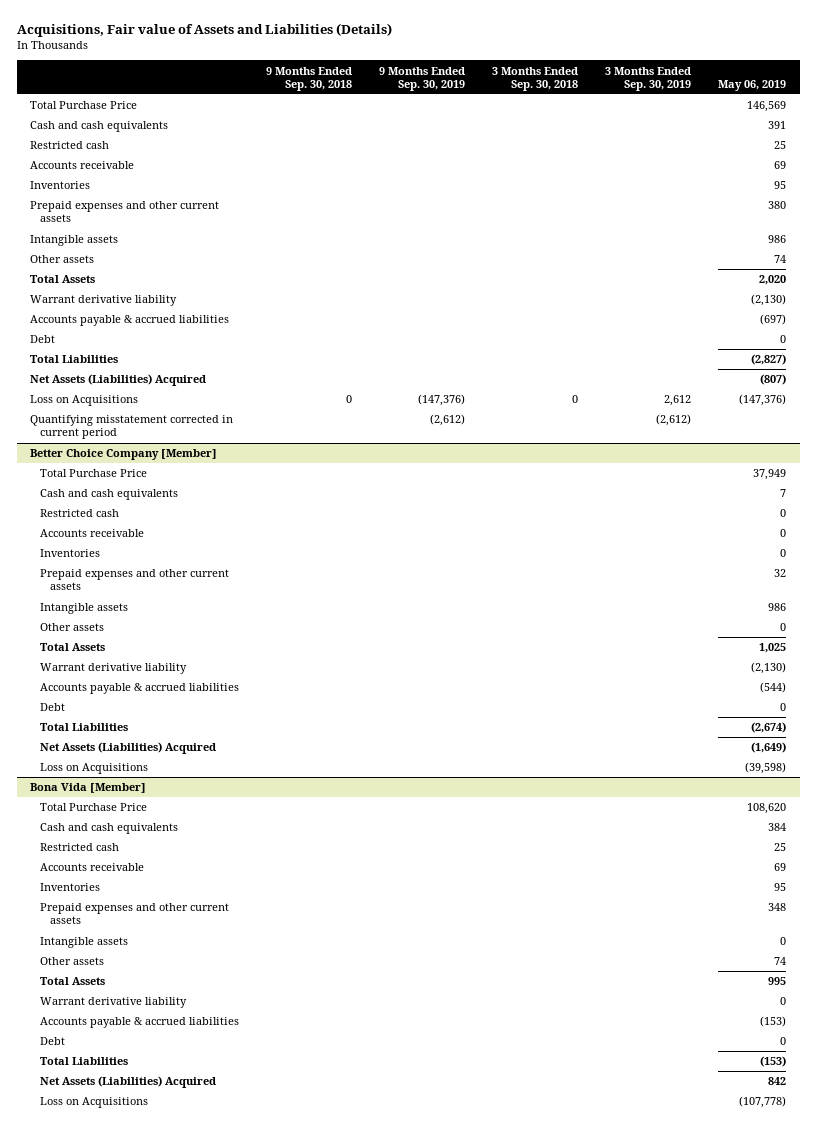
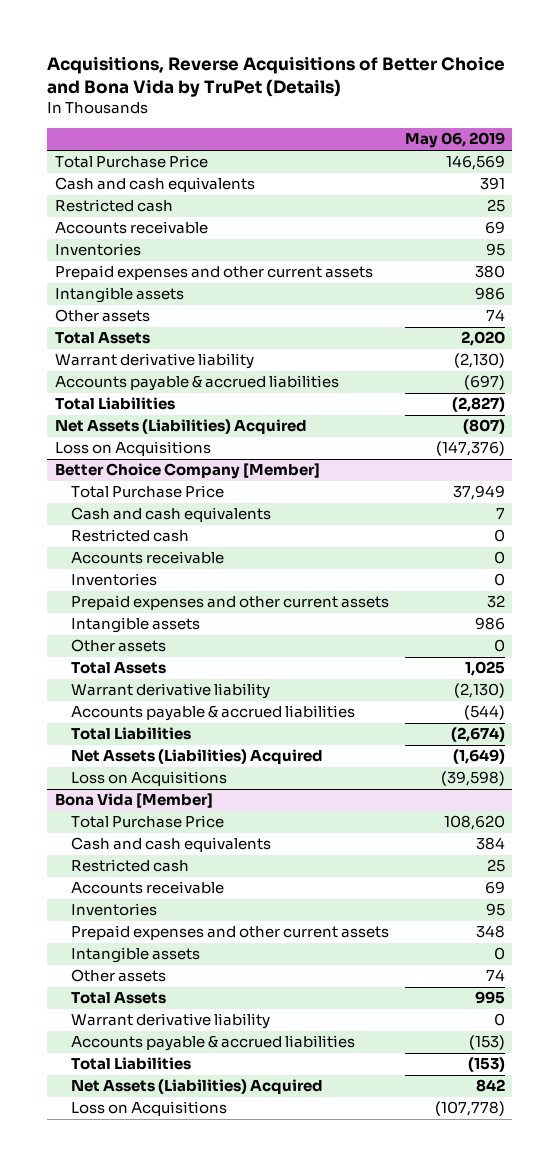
[16,23,392,38] Acquisitions, Fair value of Assets and Liabilities (Details) -> [47,56,506,98] Acquisitions, Reverse Acquisitions of Better Choice and Bona Vida by TruPet (Details)
[266,66,353,91] 9 Months Ended Sep. 30, 2018 -> none
[379,66,466,91] 9 Months Ended Sep. 30, 2019 -> none
[492,66,579,91] 3 Months Ended Sep. 30, 2018 -> none
[605,66,692,91] 3 Months Ended Sep. 30, 2019 -> none
[30,335,56,344] Debt -> none
[30,415,234,440] Quantifying misstatement corrected in current period -> none
[40,703,66,712] Debt -> none
[40,1037,66,1046] Debt -> none

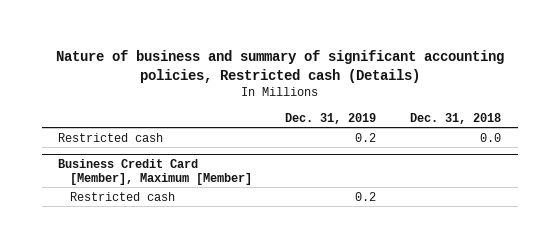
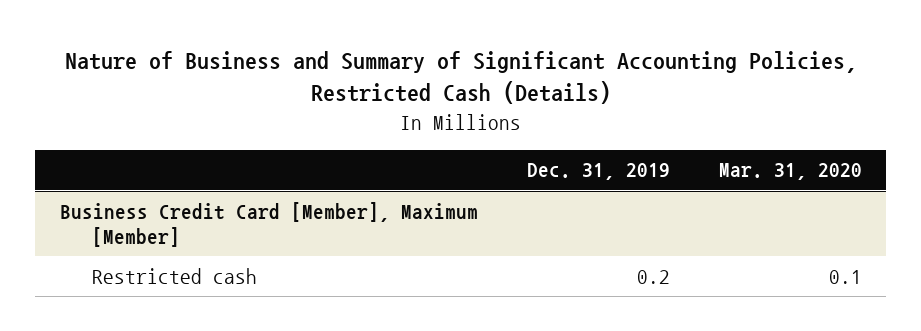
[55,49,504,83] Nature of business and summary of significant accounting policies, Restricted cash (Details) -> [64,50,857,105] Nature of Business and Summary of Significant Accounting Policies, Restricted Cash (Details)
[410,112,502,124] Dec. 31, 2018 -> none
none -> [718,163,862,181] Mar. 31, 2020
[58,132,164,142] Restricted cash -> none

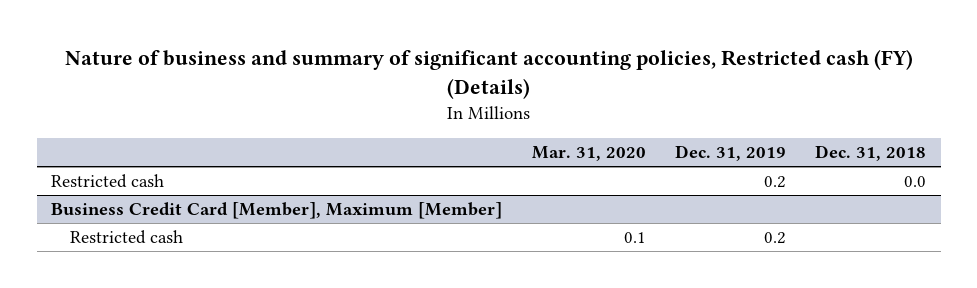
[64,50,857,105] Nature of Business and Summary of Significant Accounting Policies, Restricted Cash (Details) -> [64,49,913,100] Nature of business and summary of significant accounting policies, Restricted cash (FY) (Details)
none -> [815,145,927,162] Dec. 31, 2018
none -> [51,174,165,189] Restricted cash

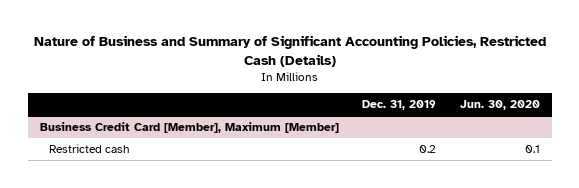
[64,49,913,100] Nature of business and summary of significant accounting policies, Restricted cash (FY) (Details) -> [33,35,546,67] Nature of Business and Summary of Significant Accounting Policies, Restricted Cash (Details)
[531,146,646,162] Mar. 31, 2020 -> none
[815,145,927,162] Dec. 31, 2018 -> none
none -> [459,100,540,111] Jun. 30, 2020
[51,174,165,189] Restricted cash -> none

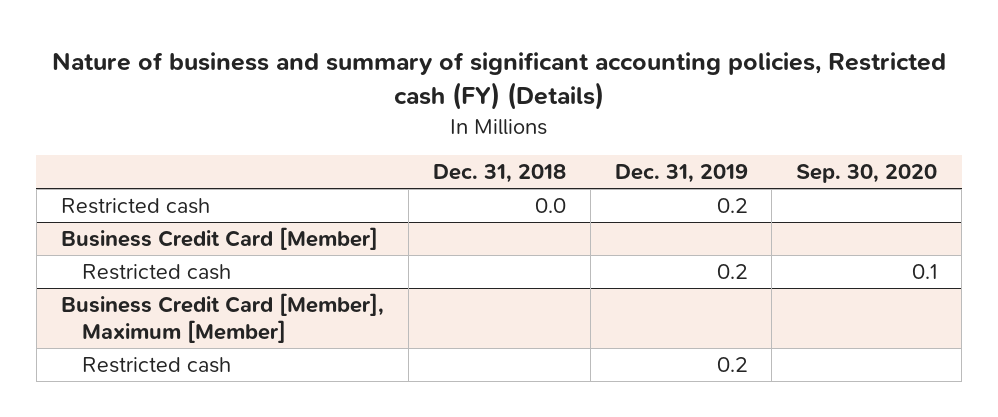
[33,35,546,67] Nature of Business and Summary of Significant Accounting Policies, Restricted Cash (Details) -> [52,52,947,111] Nature of business and summary of significant accounting policies, Restricted cash (FY) (Details)
[459,100,540,111] Jun. 30, 2020 -> none
none -> [432,164,566,184] Dec. 31, 2018
none -> [796,164,938,184] Sep. 30, 2020
none -> [60,197,210,214] Restricted cash
none -> [60,226,378,250] Business Credit Card [Member]
none -> [81,263,231,280] Restricted cash

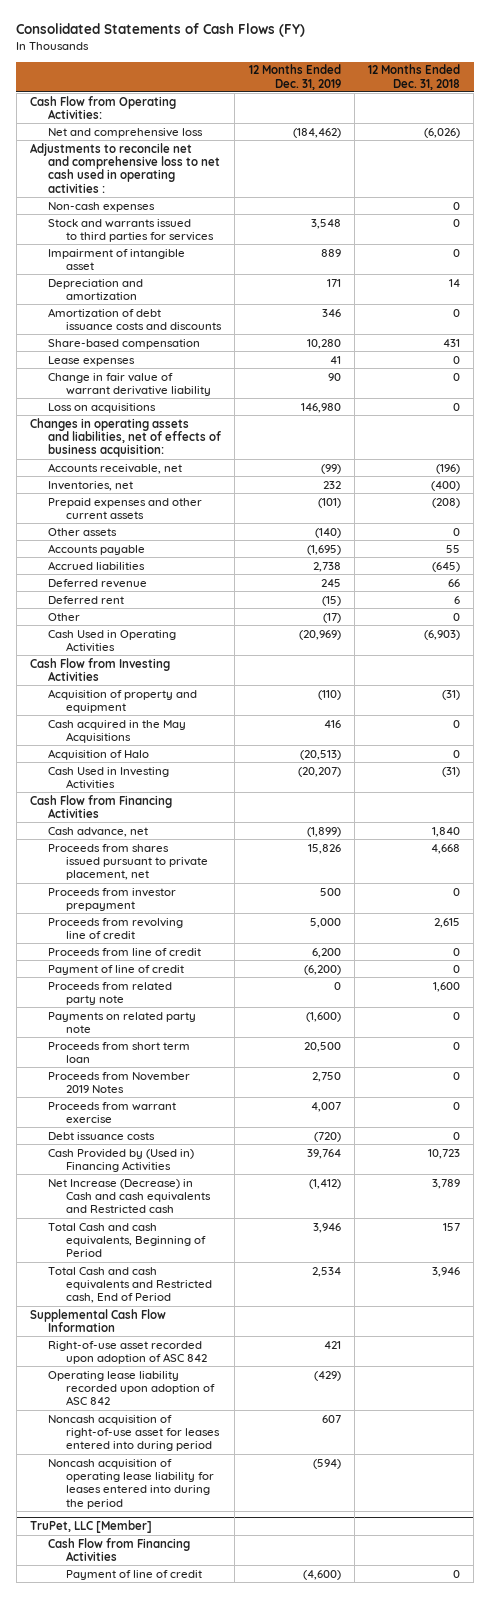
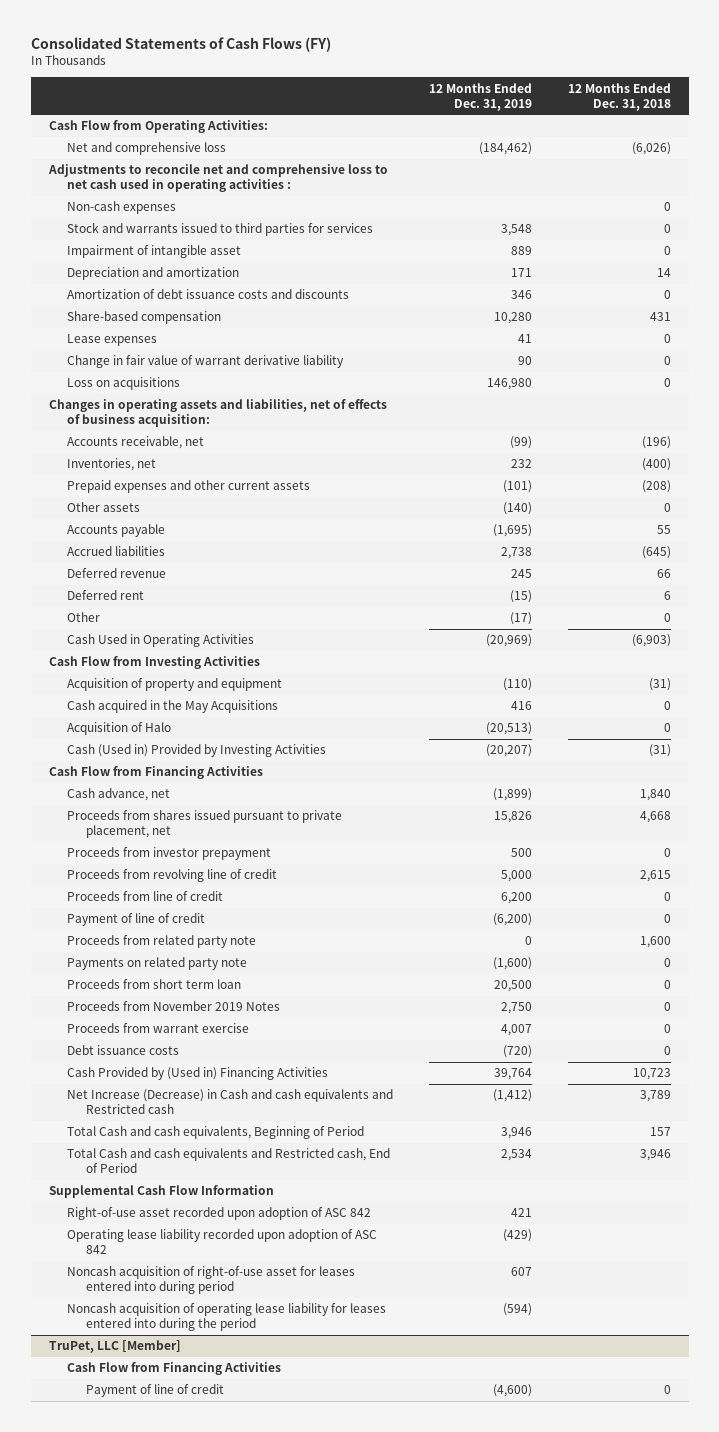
[48,766,170,789] Cash Used in Investing Activities -> [67,744,327,758] Cash (Used in) Provided by Investing Activities

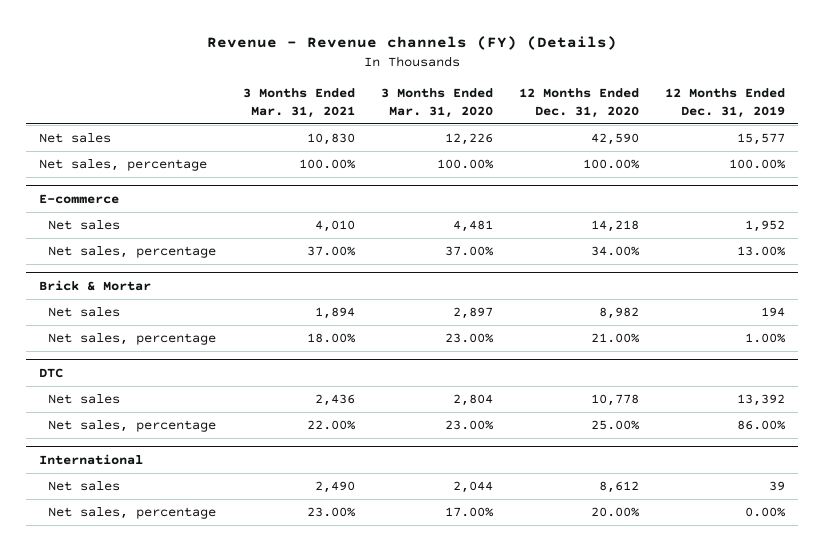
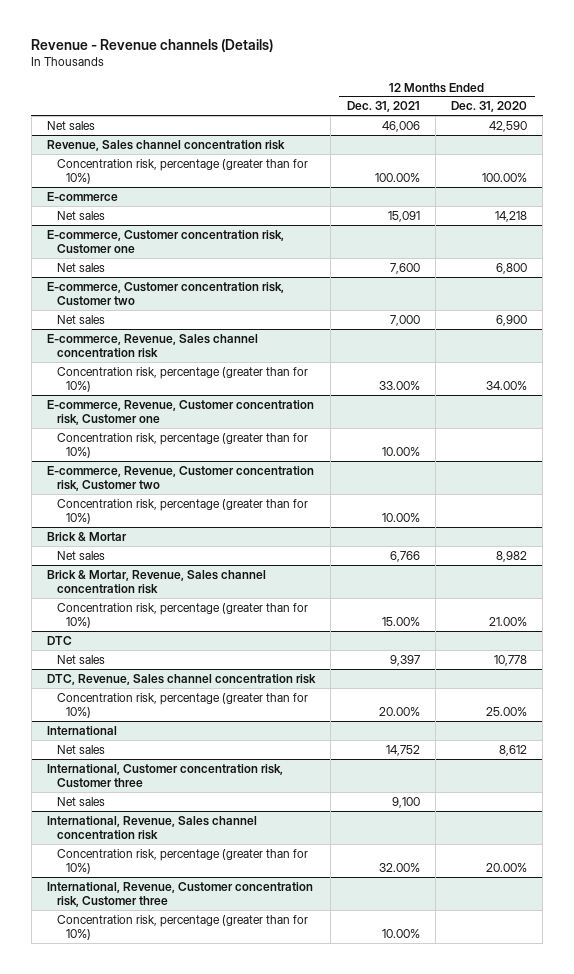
[206,36,617,51] Revenue - Revenue channels (FY) (Details) -> [31,38,274,52] Revenue - Revenue channels (Details)
[242,87,355,118] 3 Months Ended Mar. 31, 2021 -> none
[380,87,493,118] 3 Months Ended Mar. 31, 2020 -> none
[664,87,785,118] 12 Months Ended Dec. 31, 2019 -> none
none -> [346,101,420,113] Dec. 31, 2021
none -> [47,139,286,151] Revenue, Sales channel concentration risk
[38,159,207,172] Net sales, percentage -> [56,158,308,185] Concentration risk, percentage (greater than for 10%)
none -> [47,229,285,255] E-commerce, Customer concentration risk, Customer one
none -> [56,262,105,272] Net sales
none -> [47,281,285,307] E-commerce, Customer concentration risk, Customer two
none -> [56,314,105,324] Net sales
none -> [47,333,259,359] E-commerce, Revenue, Sales channel concentration risk
[48,246,217,259] Net sales, percentage -> [56,366,308,393] Concentration risk, percentage (greater than for 10%)
none -> [47,399,315,426] E-commerce, Revenue, Customer concentration risk, Customer one
none -> [56,432,308,459] Concentration risk, percentage (greater than for 10%)
none -> [47,465,315,492] E-commerce, Revenue, Customer concentration risk, Customer two
none -> [56,498,308,525] Concentration risk, percentage (greater than for 10%)
none -> [47,569,267,595] Brick & Mortar, Revenue, Sales channel concentration risk
[48,333,217,346] Net sales, percentage -> [56,602,308,629] Concentration risk, percentage (greater than for 10%)
none -> [47,673,317,685] DTC, Revenue, Sales channel concentration risk
[48,420,217,433] Net sales, percentage -> [56,692,308,719] Concentration risk, percentage (greater than for 10%)
none -> [47,763,284,789] International, Customer concentration risk, Customer three
none -> [56,796,105,806] Net sales
none -> [47,815,258,841] International, Revenue, Sales channel concentration risk
[48,507,217,520] Net sales, percentage -> [56,848,308,875] Concentration risk, percentage (greater than for 10%)
none -> [47,881,314,908] International, Revenue, Customer concentration risk, Customer three
none -> [56,914,308,941] Concentration risk, percentage (greater than for 10%)

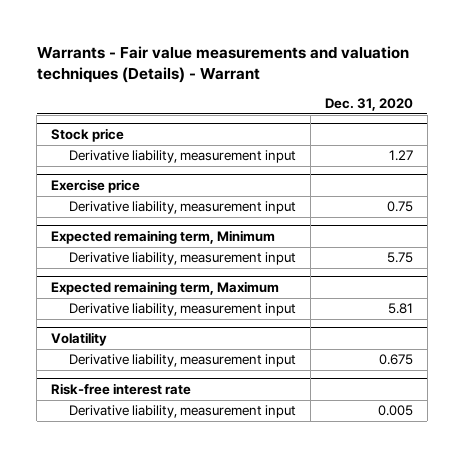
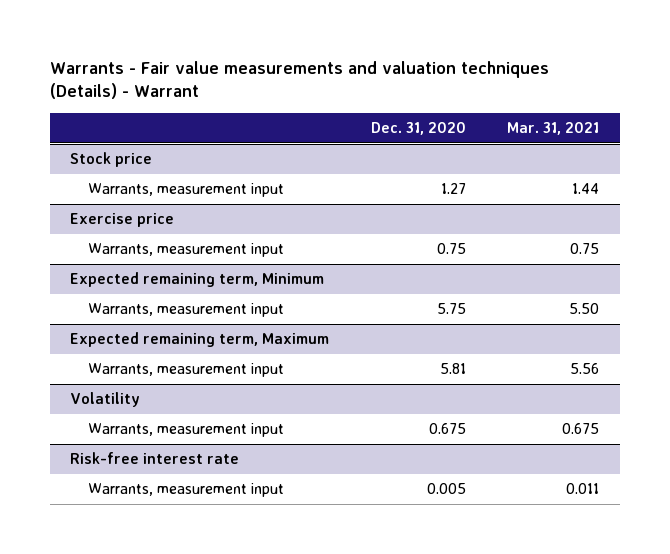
none -> [507,122,600,136] Mar. 31, 2021
[68,150,296,164] Derivative liability, measurement input -> [87,183,284,198] Warrants, measurement input
[68,201,296,215] Derivative liability, measurement input -> none
none -> [87,243,284,258] Warrants, measurement input
[68,252,296,266] Derivative liability, measurement input -> [87,303,284,318] Warrants, measurement input
[68,303,296,317] Derivative liability, measurement input -> [87,363,284,378] Warrants, measurement input
[68,354,296,368] Derivative liability, measurement input -> [87,423,284,438] Warrants, measurement input
[68,405,296,419] Derivative liability, measurement input -> none
none -> [87,483,284,498] Warrants, measurement input

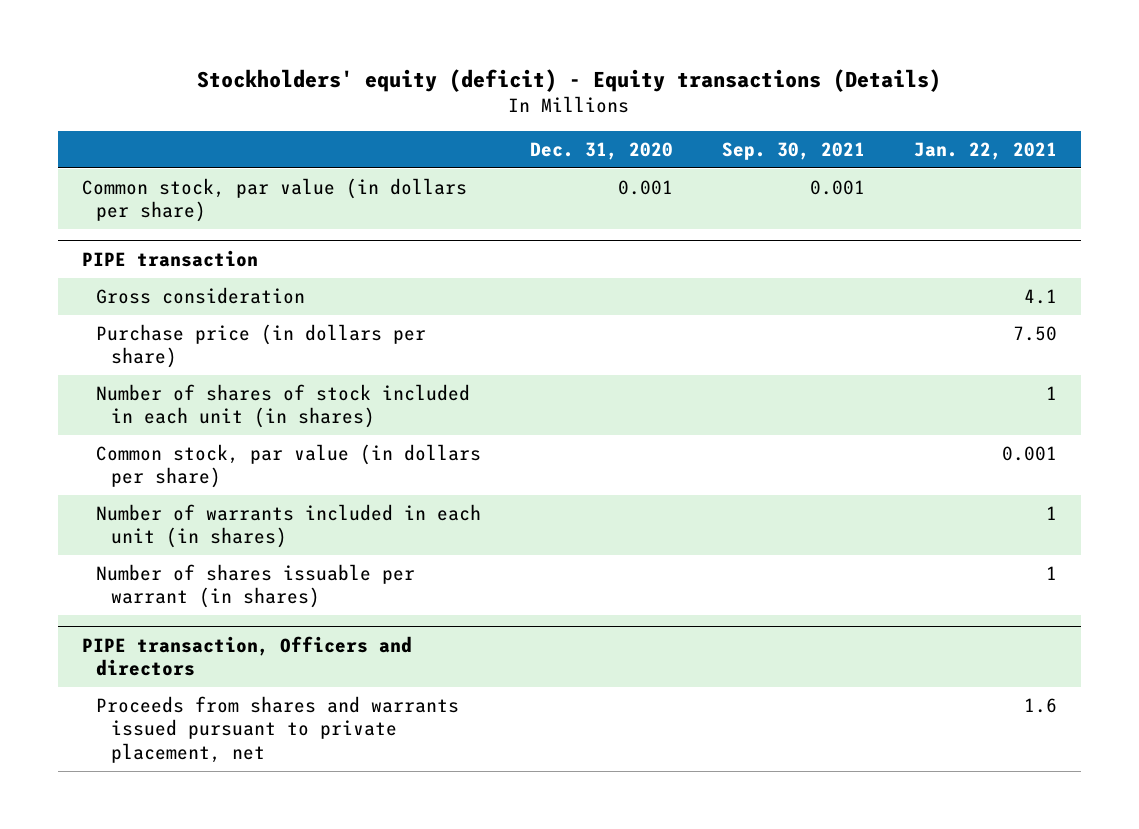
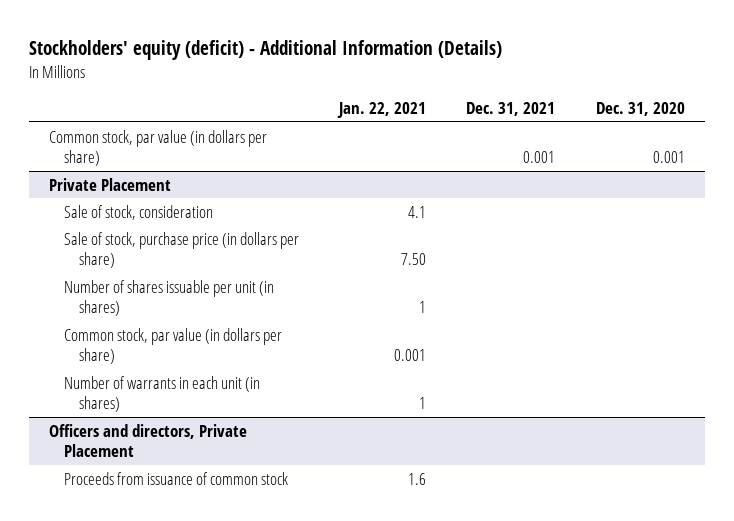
[197,68,942,92] Stockholders' equity (deficit) - Equity transactions (Details) -> [29,40,503,61] Stockholders' equity (deficit) - Additional Information (Details)
[722,142,866,161] Sep. 30, 2021 -> none
none -> [466,101,556,116] Dec. 31, 2021
[81,249,258,267] PIPE transaction -> [49,177,172,191] Private Placement
[96,287,306,305] Gross consideration -> [64,204,214,220] Sale of stock, consideration
[96,324,427,369] Purchase price (in dollars per share) -> [64,231,300,269] Sale of stock, purchase price (in dollars per share)
[96,384,471,429] Number of shares of stock included in each unit (in shares) -> [64,279,275,317] Number of shares issuable per unit (in shares)
[96,564,416,609] Number of shares issuable per warrant (in shares) -> none
[81,635,412,677] PIPE transaction, Officers and directors -> none
[96,504,482,549] Number of warrants included in each unit (in shares) -> [64,375,261,413] Number of warrants in each unit (in shares)
none -> [49,423,248,458] Officers and directors, Private Placement
[96,696,460,763] Proceeds from shares and warrants issued pursuant to private placement, net -> [64,471,289,485] Proceeds from issuance of common stock

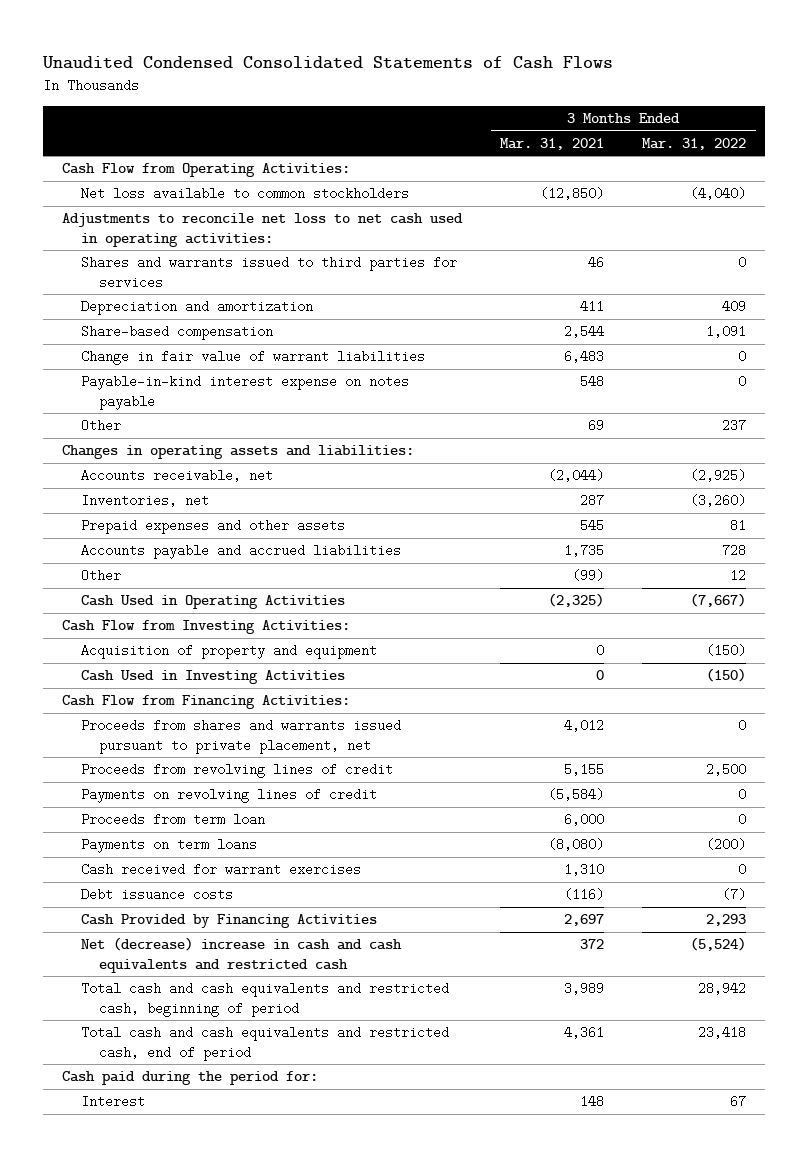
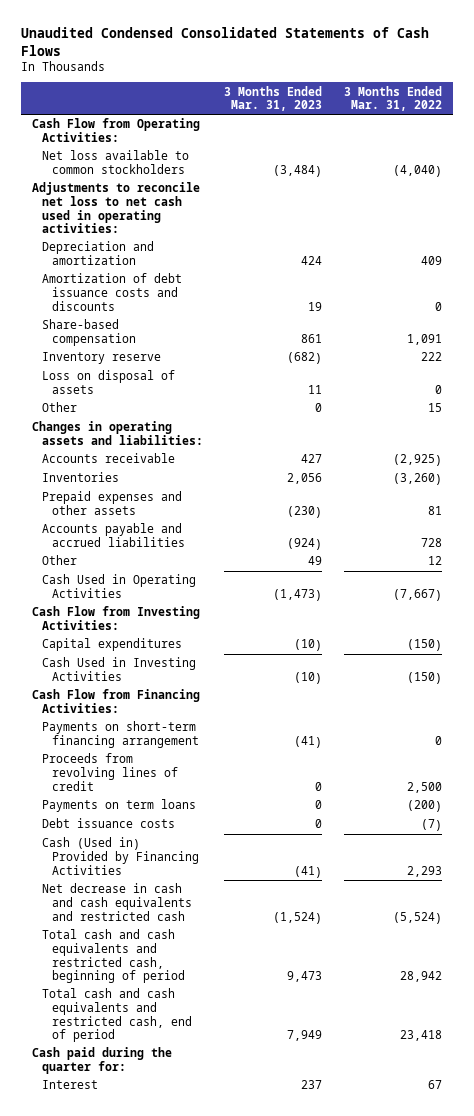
[500,138,605,151] Mar. 31, 2021 -> none
none -> [224,85,323,112] 3 Months Ended Mar. 31, 2023
[80,256,457,290] Shares and warrants issued to third parties for services -> none
none -> [41,273,182,311] Amortization of debt issuance costs and discounts
[80,350,425,366] Change in fair value of warrant liabilities -> none
[80,375,409,411] Payable-in-kind interest expense on notes payable -> none
none -> [41,352,161,365] Inventory reserve
none -> [41,370,175,395] Loss on disposal of assets
[722,419,747,433] 237 -> [427,403,442,413] 15
[80,469,273,483] Accounts receivable, net -> [41,453,175,464] Accounts receivable
[80,494,209,508] Inventories, net -> [41,472,119,483] Inventories
[80,644,377,660] Acquisition of property and equipment -> [41,638,182,652] Capital expenditures
[80,719,401,755] Proceeds from shares and warrants issued pursuant to private placement, net -> none
none -> [41,721,199,749] Payments on short-term financing arrangement
[80,788,377,804] Payments on revolving lines of credit -> none
[80,813,265,827] Proceeds from term loan -> none
[80,863,361,877] Cash received for warrant exercises -> none
[80,914,377,929] Cash Provided by Financing Activities -> [41,837,199,875] Cash (Used in) Provided by Financing Activities
[80,937,402,974] Net (decrease) increase in cash and cash equivalents and restricted cash -> [41,883,192,921] Net decrease in cash and cash equivalents and restricted cash
[62,1071,319,1086] Cash paid during the period for: -> [31,1047,172,1075] Cash paid during the quarter for:

